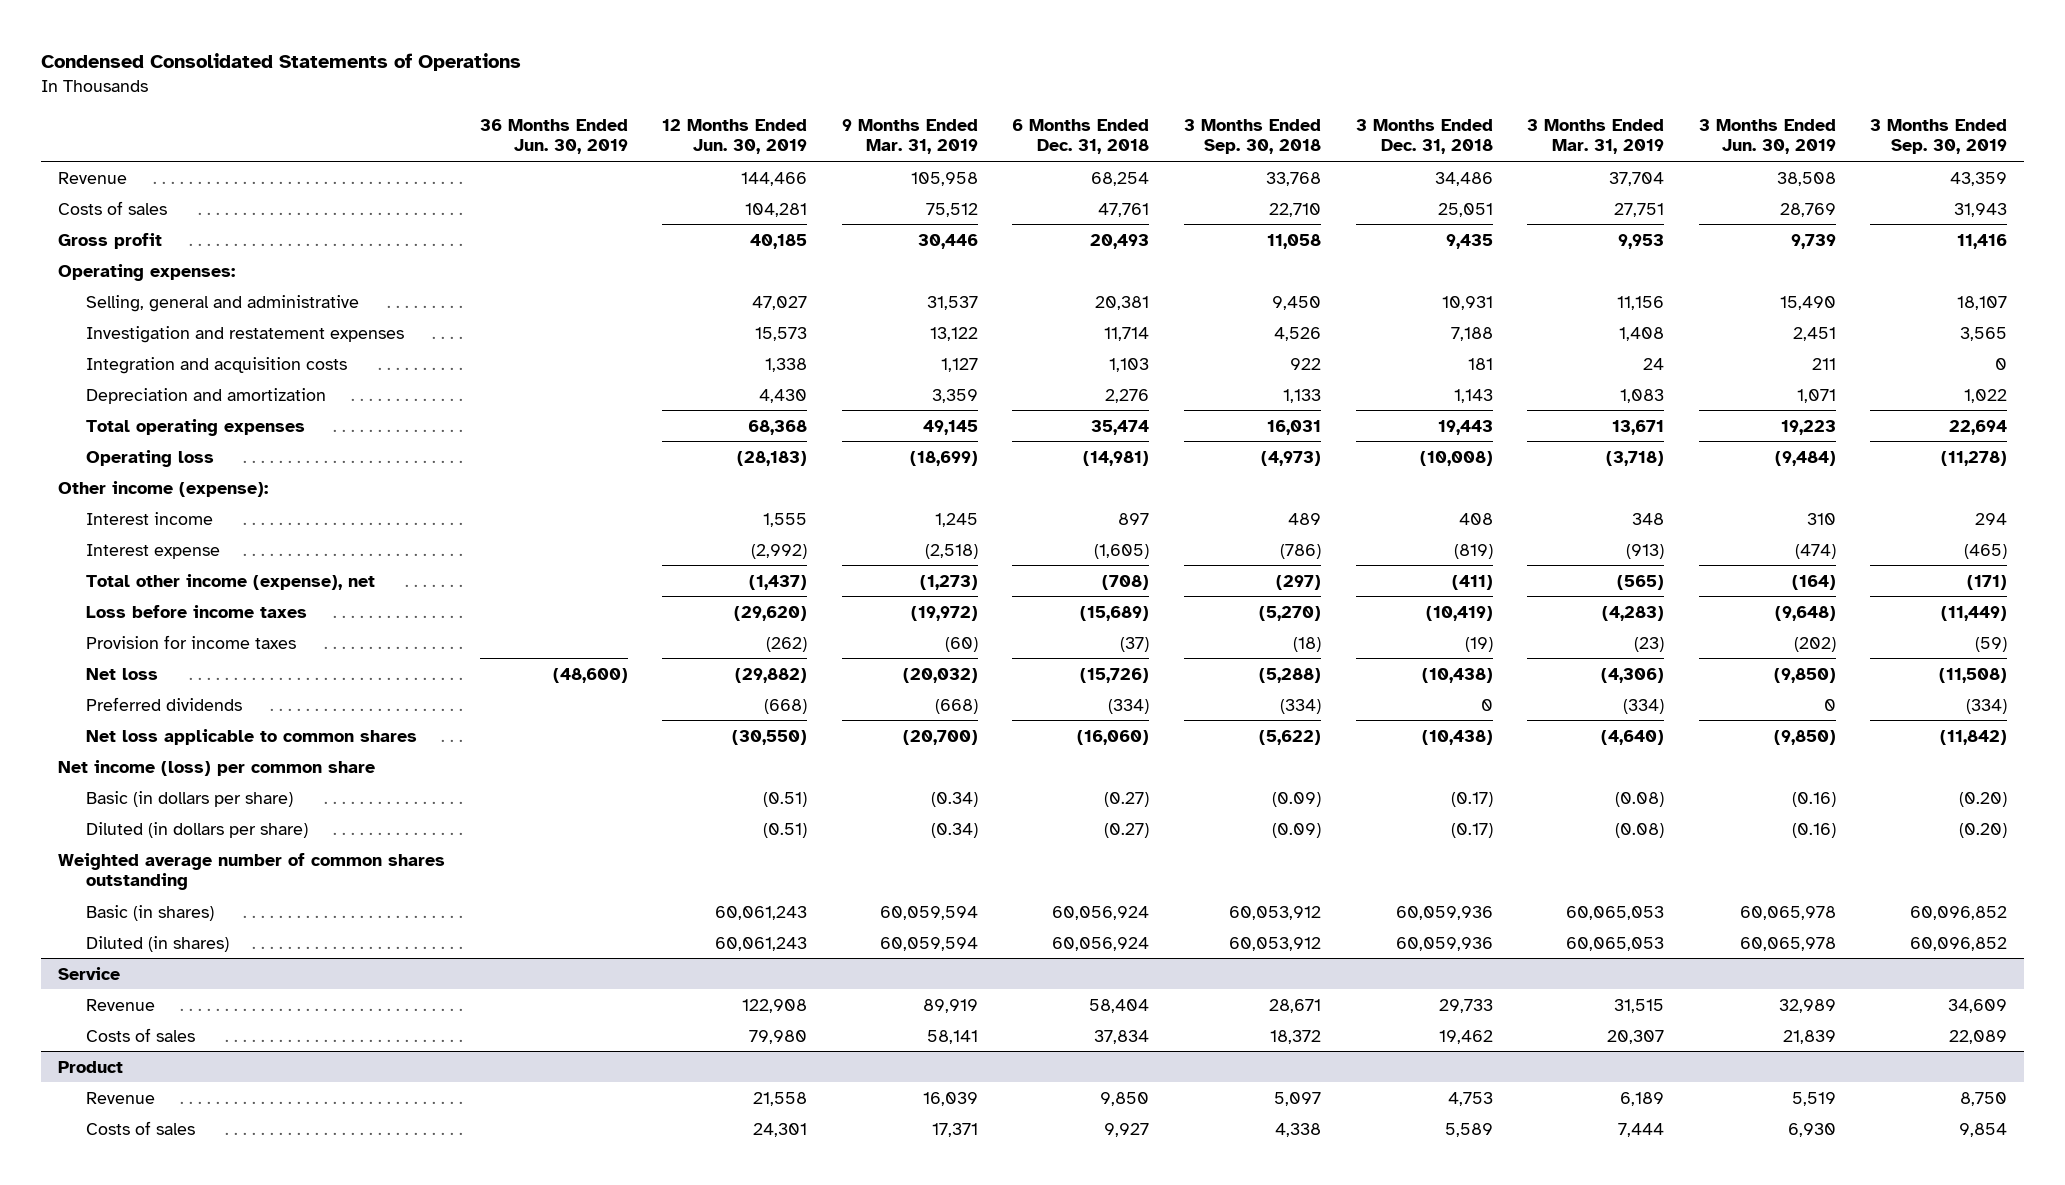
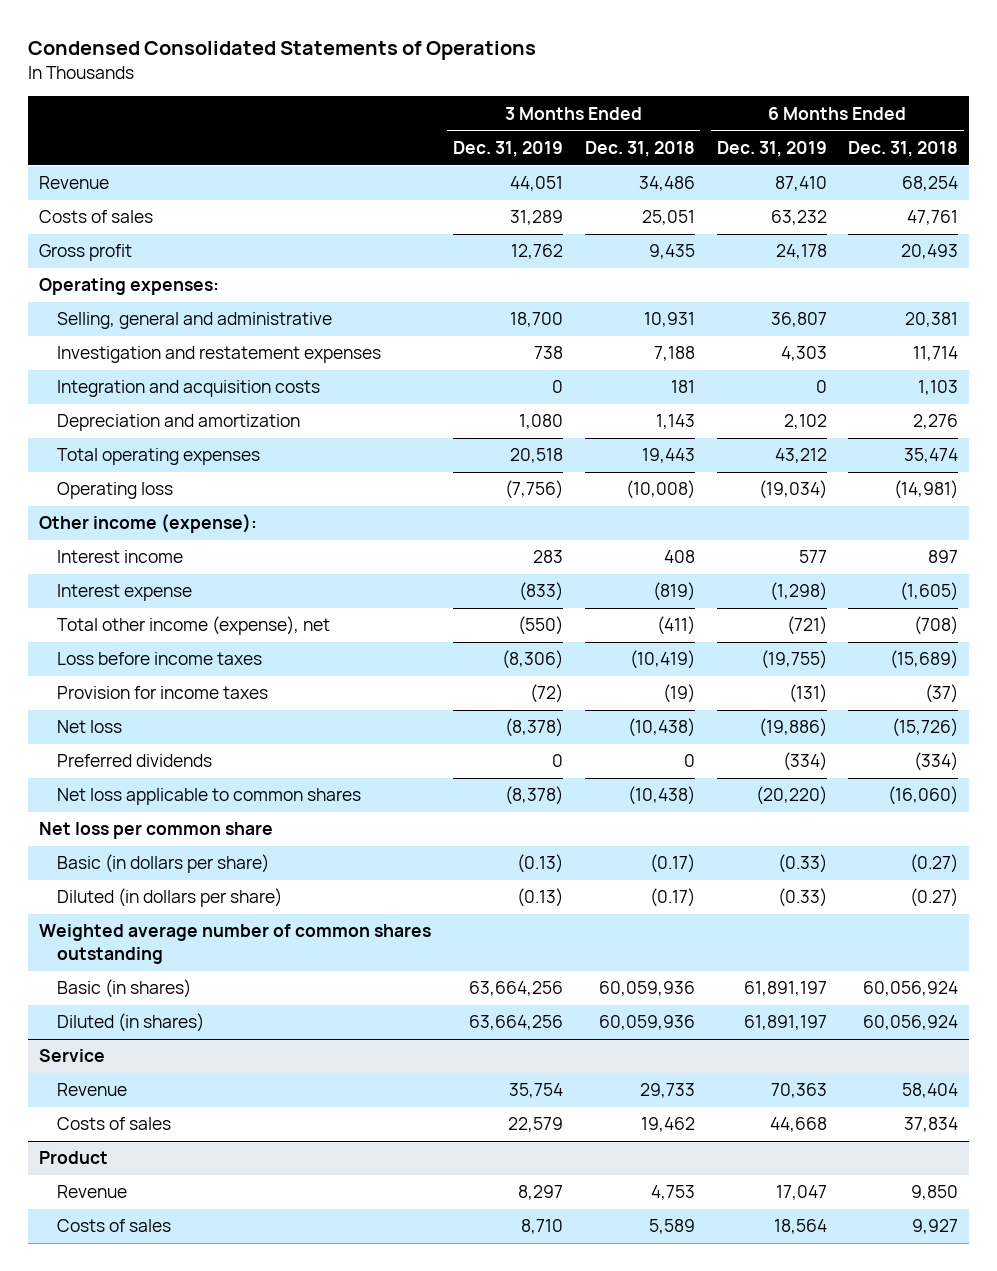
[479,118,628,155] 36 Months Ended Jun. 30, 2019 -> none
[662,118,808,155] 12 Months Ended Jun. 30, 2019 -> none
[841,118,978,155] 9 Months Ended Mar. 31, 2019 -> none
[1183,118,1321,155] 3 Months Ended Sep. 30, 2018 -> none
[1527,118,1665,155] 3 Months Ended Mar. 31, 2019 -> none
[1698,118,1836,155] 3 Months Ended Jun. 30, 2019 -> none
[1870,118,2008,155] 3 Months Ended Sep. 30, 2019 -> none
none -> [452,141,563,158] Dec. 31, 2019
none -> [716,141,827,158] Dec. 31, 2019
[58,759,376,776] Net income (loss) per common share -> [38,822,273,840] Net loss per common share

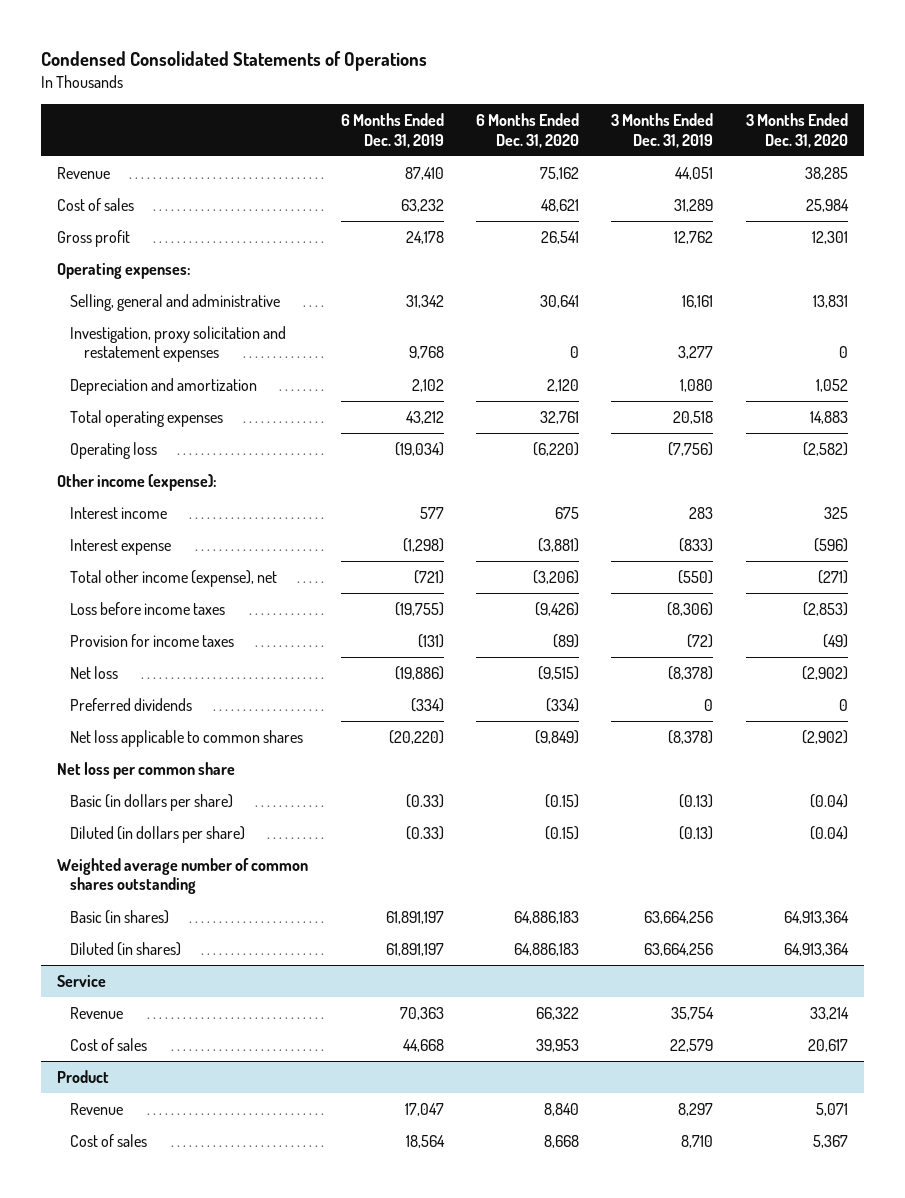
[584,141,695,158] Dec. 31, 2018 -> none
[848,141,959,158] Dec. 31, 2018 -> none
none -> [476,113,580,148] 6 Months Ended Dec. 31, 2020
none -> [745,113,848,148] 3 Months Ended Dec. 31, 2020
[38,210,153,224] Costs of sales -> [57,198,135,212] Cost of sales
[56,380,320,398] Integration and acquisition costs -> none
[509,312,563,328] 18,700 -> [682,295,714,309] 16,161
[770,312,827,328] 36,807 -> [405,295,444,309] 31,342
[56,346,381,364] Investigation and restatement expenses -> [70,326,287,363] Investigation, proxy solicitation and restatement expenses
[533,346,563,360] 738 -> [678,346,714,360] 3,277
[780,346,827,362] 4,303 -> [408,346,444,360] 9,768
[56,1117,171,1131] Costs of sales -> [70,1038,148,1052] Cost of sales
[56,1219,171,1233] Costs of sales -> [70,1134,148,1148] Cost of sales

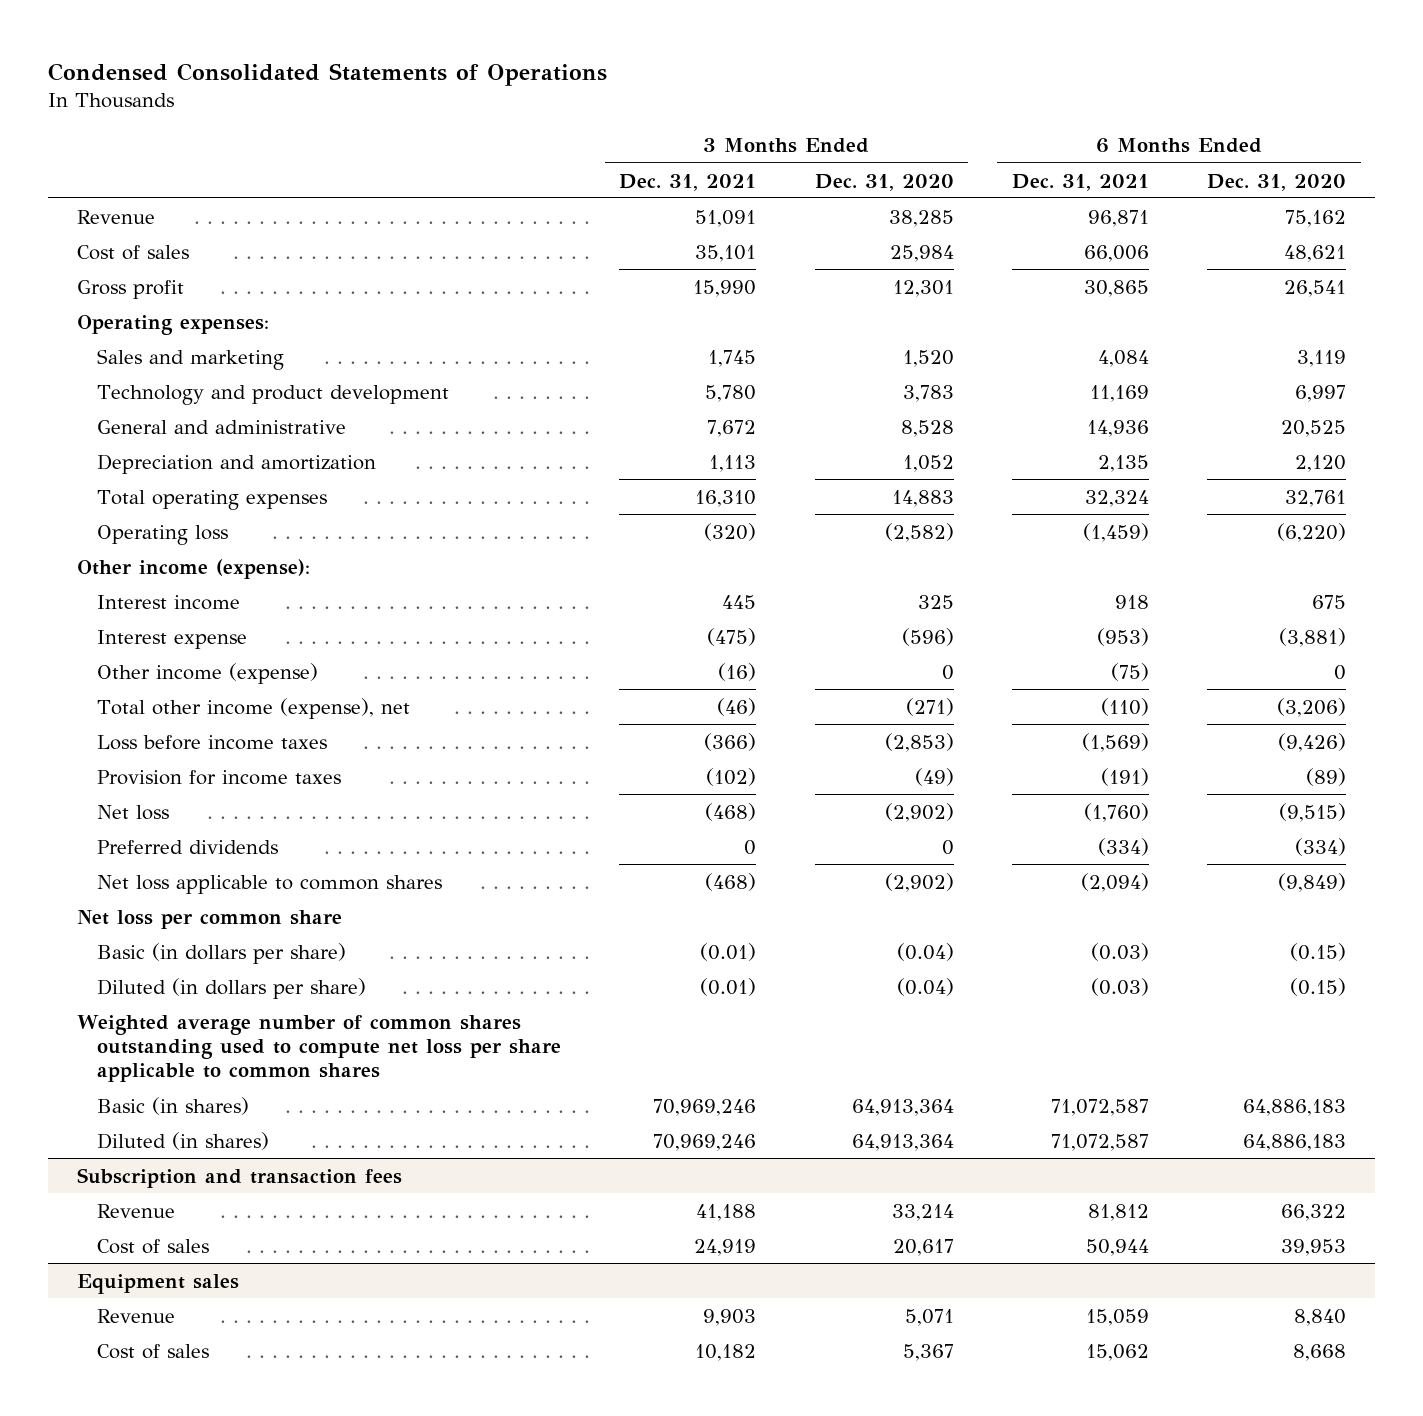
[340,113,444,148] 6 Months Ended Dec. 31, 2019 -> none
[611,113,714,148] 3 Months Ended Dec. 31, 2019 -> none
none -> [619,173,757,191] Dec. 31, 2021
none -> [1011,173,1149,191] Dec. 31, 2021
[70,326,287,363] Investigation, proxy solicitation and restatement expenses -> none
none -> [96,348,284,370] Sales and marketing
none -> [96,384,449,405] Technology and product development
[70,294,281,312] Selling, general and administrative -> [96,419,346,434] General and administrative
[540,295,580,309] 30,641 -> [1281,419,1347,437] 20,525
[812,295,848,309] 13,831 -> [900,419,954,437] 8,528
none -> [96,662,318,684] Other income (expense)
[57,858,309,895] Weighted average number of common shares outstanding -> [76,1014,561,1083] Weighted average number of common shares outstanding used to compute net loss per share applicable to common shares
[57,975,107,988] Service -> [76,1167,402,1188] Subscription and transaction fees
[57,1070,110,1084] Product -> [76,1273,239,1294] Equipment sales

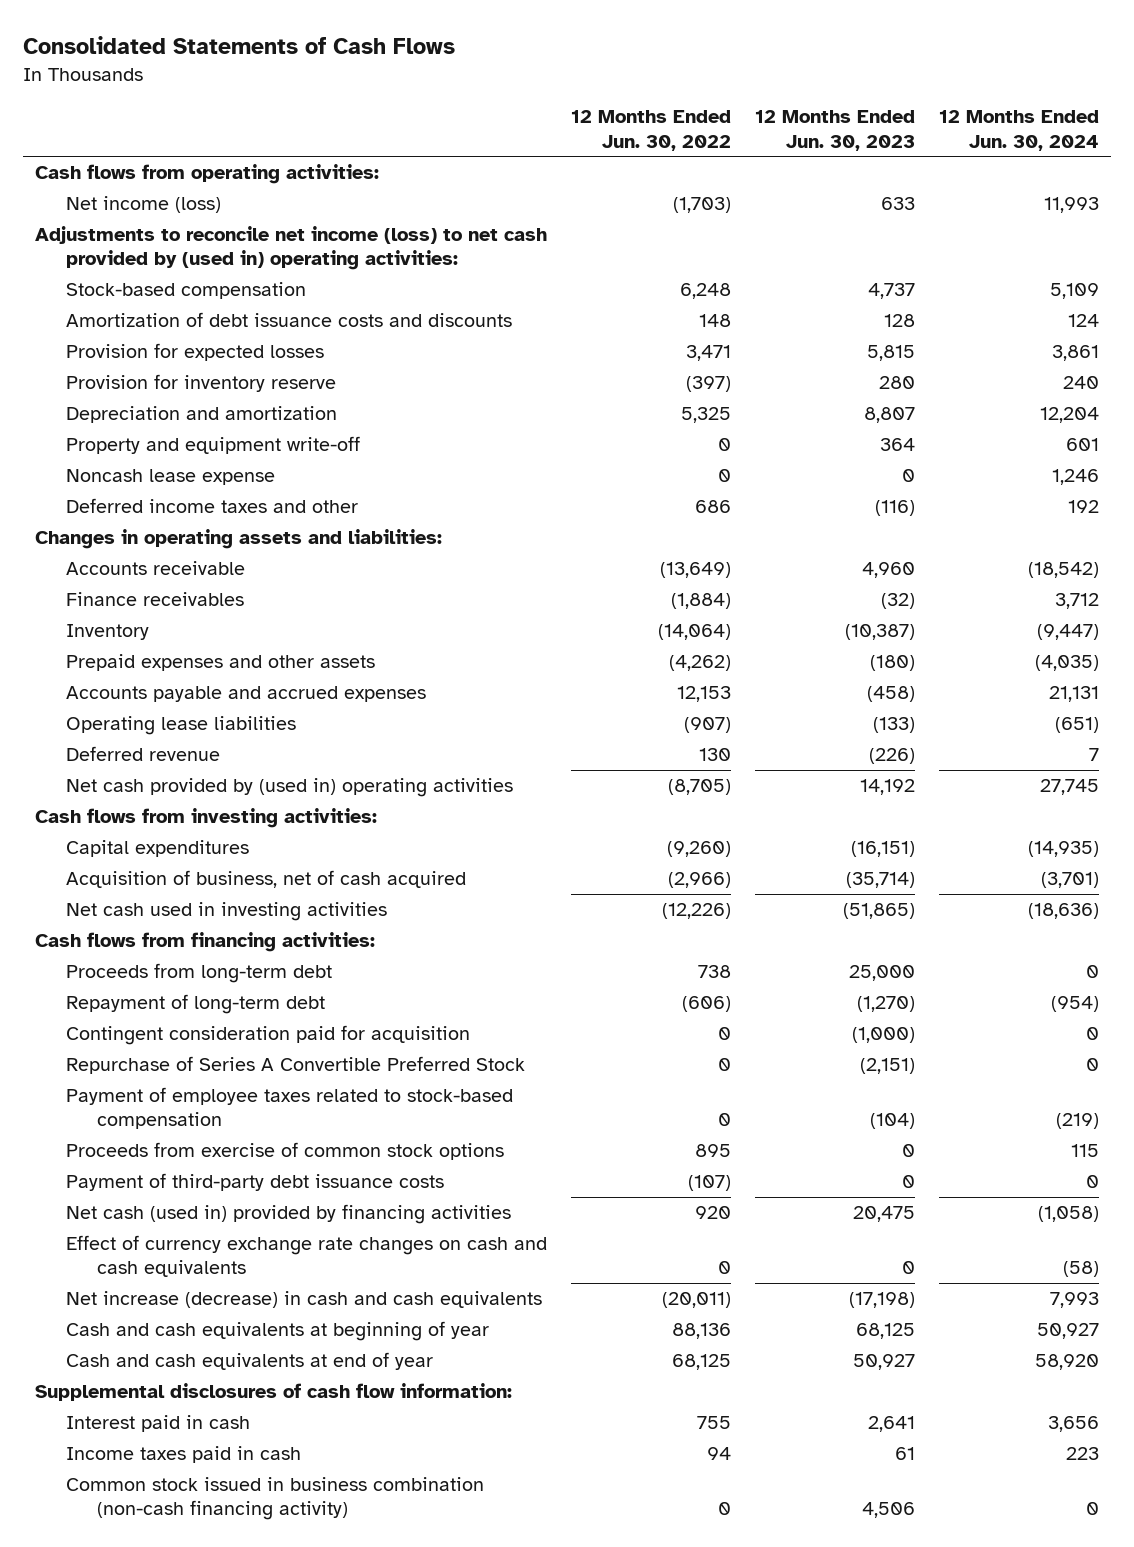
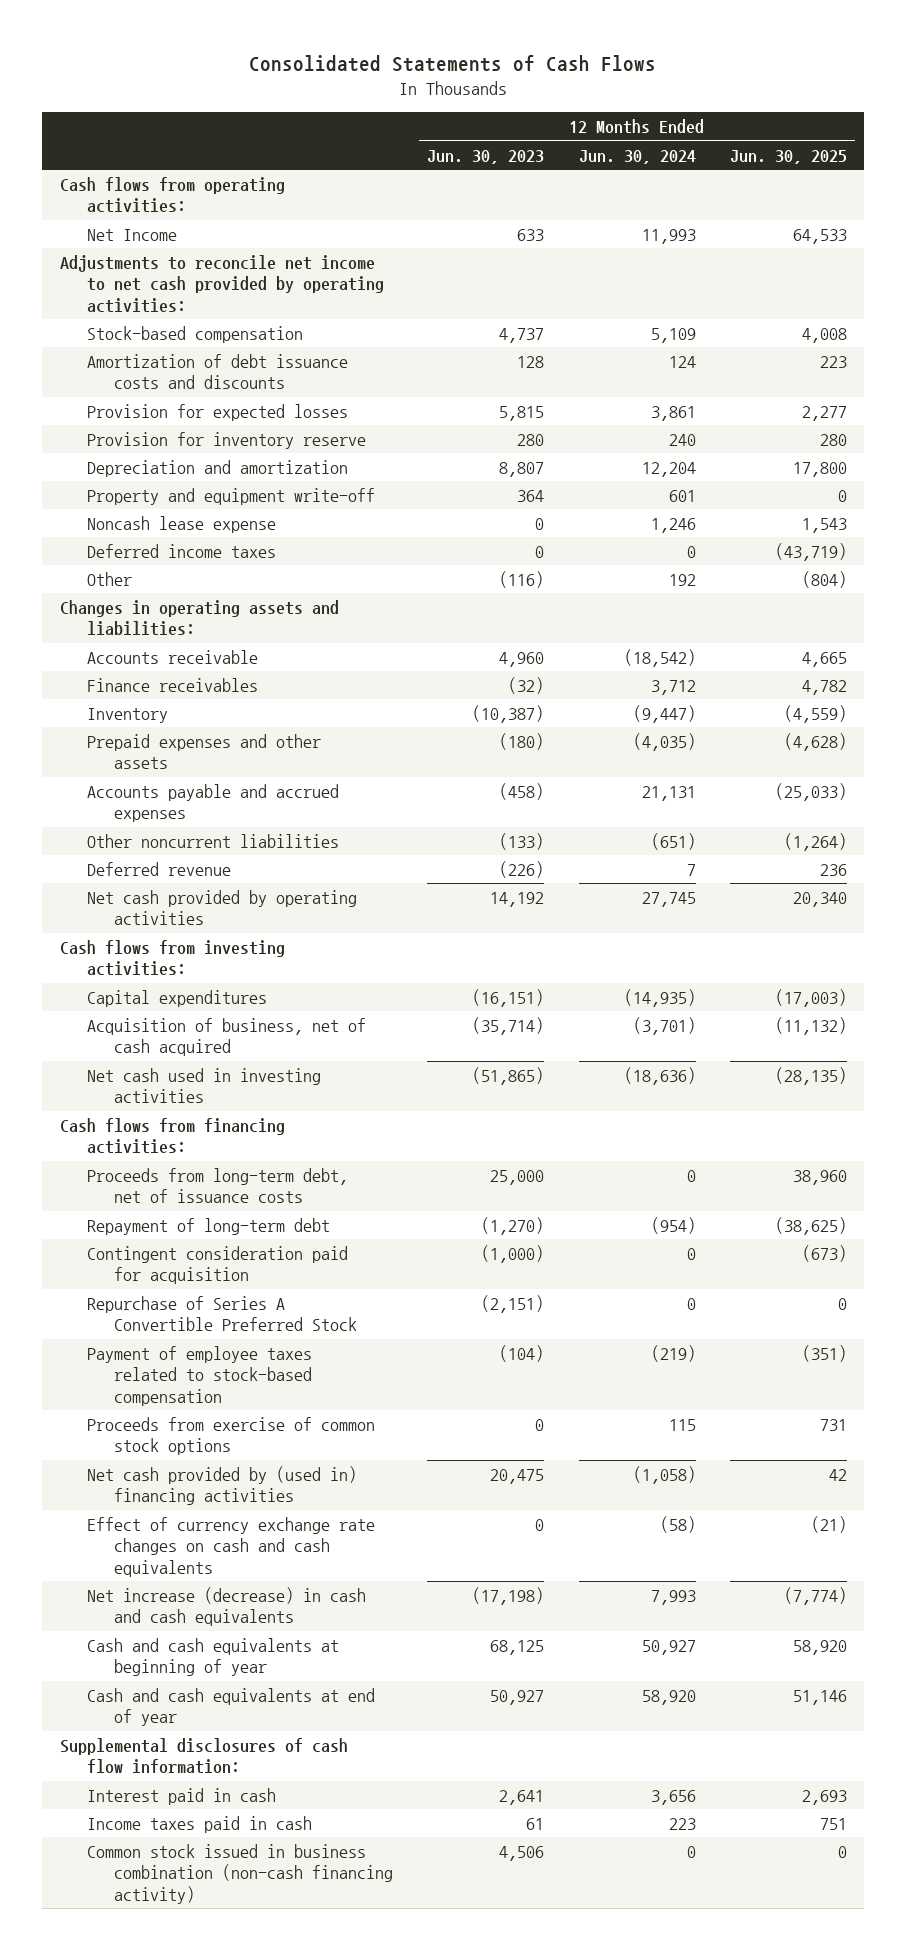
[571,110,732,151] 12 Months Ended Jun. 30, 2022 -> none
none -> [729,149,847,164] Jun. 30, 2025
[65,196,221,214] Net income (loss) -> [86,228,177,241] Net Income
[35,226,548,271] Adjustments to reconcile net income (loss) to net cash provided by (used in) operating activities: -> [59,254,384,313] Adjustments to reconcile net income to net cash provided by operating activities:
[65,498,358,514] Deferred income taxes and other -> [86,543,276,558] Deferred income taxes
[875,500,916,517] (116) -> [535,545,545,558] 0
[1067,500,1099,514] 192 -> [686,545,696,558] 0
none -> [86,571,132,586] Other
[65,716,296,736] Operating lease liabilities -> [86,833,339,848] Other noncurrent liabilities
[65,778,513,798] Net cash provided by (used in) operating activities -> [86,889,357,926] Net cash provided by operating activities
[65,963,332,984] Proceeds from long-term debt -> [86,1167,348,1204] Proceeds from long-term debt, net of issuance costs
[65,1173,444,1192] Payment of third-party debt issuance costs -> none
[65,1204,511,1225] Net cash (used in) provided by financing activities -> [86,1465,357,1506] Net cash provided by (used in) financing activities

